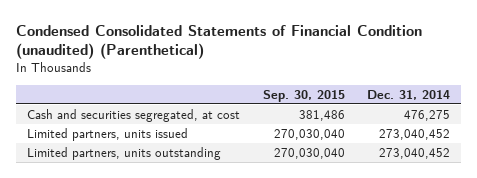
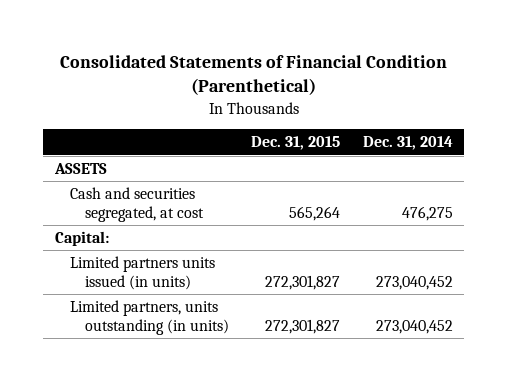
[16,24,423,60] Condensed Consolidated Statements of Financial Condition (unaudited) (Parenthetical) -> [59,54,447,96] Consolidated Statements of Financial Condition (Parenthetical)
[262,89,345,102] Sep. 30, 2015 -> none
none -> [251,136,341,151] Dec. 31, 2015
none -> [53,162,107,174] ASSETS
none -> [54,230,109,246] Capital:
[27,128,189,142] Limited partners, units issued -> [69,255,215,291] Limited partners units issued (in units)
[27,147,222,161] Limited partners, units outstanding -> [69,299,229,336] Limited partners, units outstanding (in units)

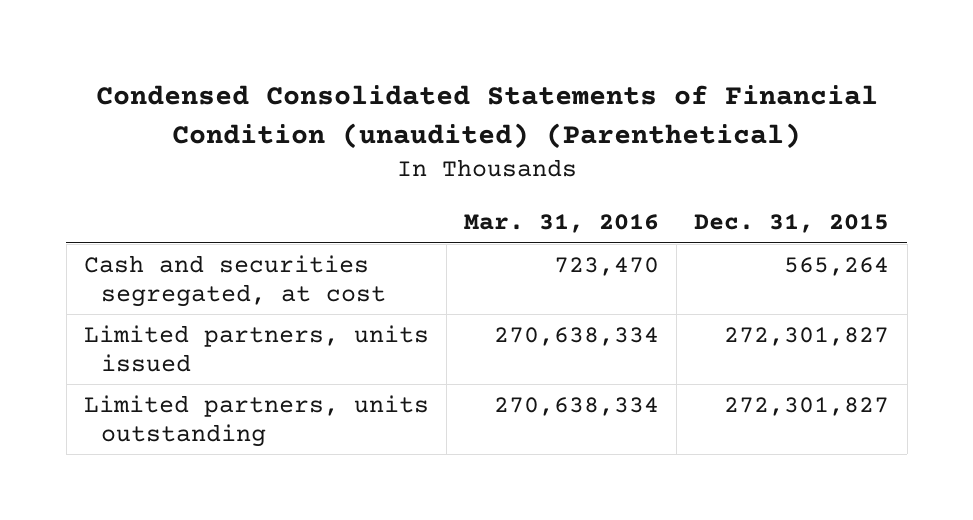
[59,54,447,96] Consolidated Statements of Financial Condition (Parenthetical) -> [95,85,878,149] Condensed Consolidated Statements of Financial Condition (unaudited) (Parenthetical)
[362,136,453,151] Dec. 31, 2014 -> none
none -> [464,213,660,233] Mar. 31, 2016
[53,162,107,174] ASSETS -> none
[54,230,109,246] Capital: -> none
[69,255,215,291] Limited partners units issued (in units) -> [83,324,429,372] Limited partners, units issued
[69,299,229,336] Limited partners, units outstanding (in units) -> [83,394,429,447] Limited partners, units outstanding

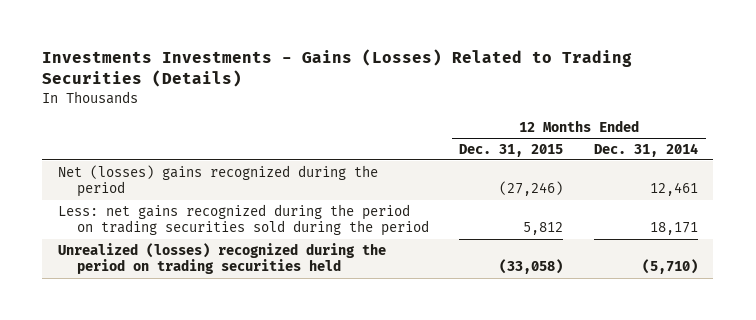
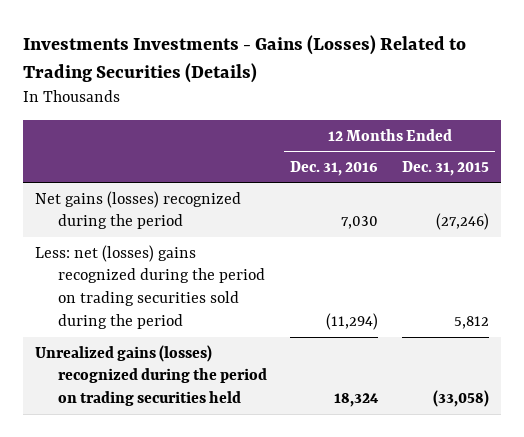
[593,142,698,157] Dec. 31, 2014 -> none
none -> [290,160,379,176] Dec. 31, 2016
[57,164,378,198] Net (losses) gains recognized during the period -> [34,190,241,230] Net gains (losses) recognized during the period
[57,203,429,237] Less: net gains recognized during the period on trading securities sold during the period -> [34,244,265,330] Less: net (losses) gains recognized during the period on trading securities sold during the period
[57,242,386,275] Unrealized (losses) recognized during the period on trading securities held -> [34,344,267,407] Unrealized gains (losses) recognized during the period on trading securities held

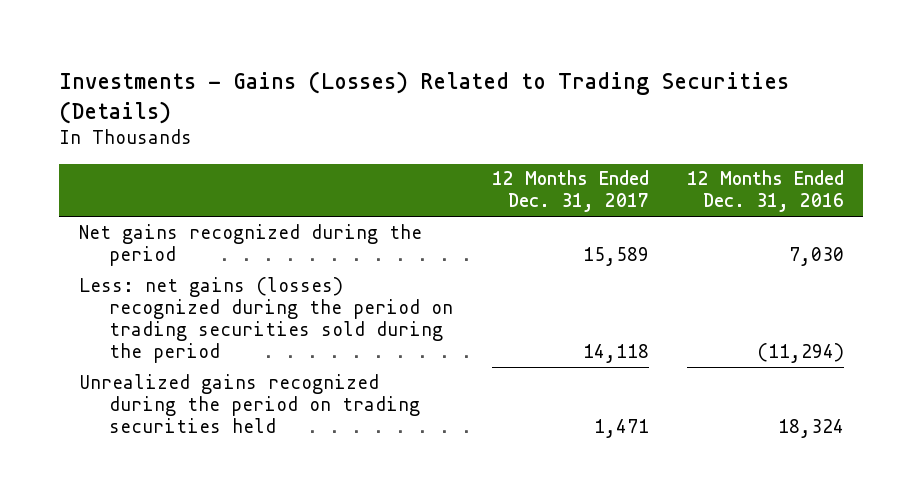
[22,35,466,84] Investments Investments - Gains (Losses) Related to Trading Securities (Details) -> [59,70,790,124] Investments - Gains (Losses) Related to Trading Securities (Details)
[402,160,490,176] Dec. 31, 2015 -> none
none -> [491,170,649,213] 12 Months Ended Dec. 31, 2017
[34,190,241,230] Net gains (losses) recognized during the period -> [78,223,422,266] Net gains recognized during the period
[34,244,265,330] Less: net (losses) gains recognized during the period on trading securities sold during the period -> [78,276,453,364] Less: net gains (losses) recognized during the period on trading securities sold during the period
[34,344,267,407] Unrealized gains (losses) recognized during the period on trading securities held -> [78,373,420,434] Unrealized gains recognized during the period on trading securities held

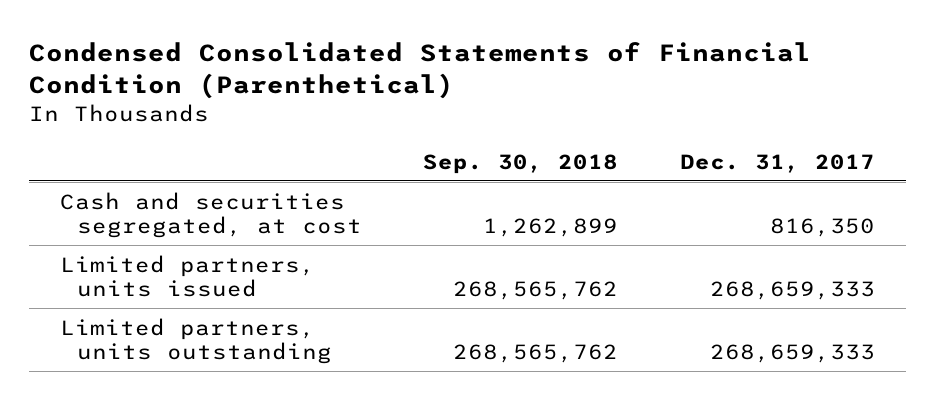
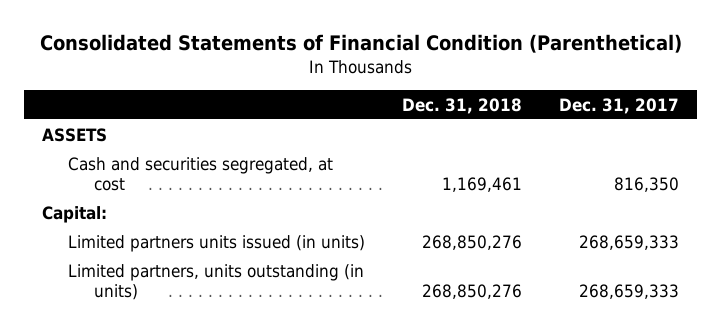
[29,42,812,100] Condensed Consolidated Statements of Financial Condition (Parenthetical) -> [39,34,682,54] Consolidated Statements of Financial Condition (Parenthetical)
[423,153,619,174] Sep. 30, 2018 -> none
none -> [401,97,522,114] Dec. 31, 2018
none -> [42,127,108,142] ASSETS
none -> [42,205,108,223] Capital:
[60,254,316,297] Limited partners, units issued -> [68,234,366,252] Limited partners units issued (in units)
[60,317,332,364] Limited partners, units outstanding -> [68,263,365,301] Limited partners, units outstanding (in units)

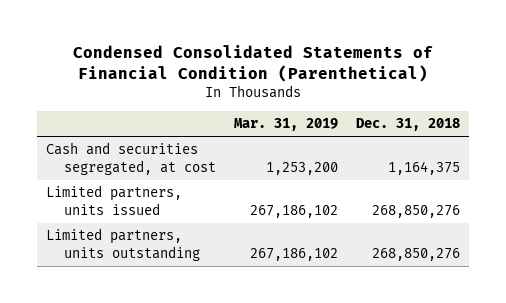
[39,34,682,54] Consolidated Statements of Financial Condition (Parenthetical) -> [72,44,433,82] Condensed Consolidated Statements of Financial Condition (Parenthetical)
[558,97,679,114] Dec. 31, 2017 -> none
none -> [234,118,339,132] Mar. 31, 2019
[42,127,108,142] ASSETS -> none
[42,205,108,223] Capital: -> none
[441,177,522,193] 1,169,461 -> [388,160,461,175] 1,164,375
[68,234,366,252] Limited partners units issued (in units) -> [45,185,182,215] Limited partners, units issued
[68,263,365,301] Limited partners, units outstanding (in units) -> [45,228,200,261] Limited partners, units outstanding

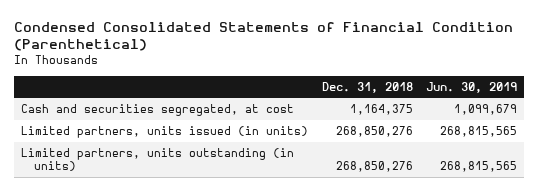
[234,118,339,132] Mar. 31, 2019 -> none
none -> [426,81,518,93] Jun. 30, 2019
[45,185,182,215] Limited partners, units issued -> [21,126,309,139] Limited partners, units issued (in units)
[45,228,200,261] Limited partners, units outstanding -> [21,148,295,172] Limited partners, units outstanding (in units)

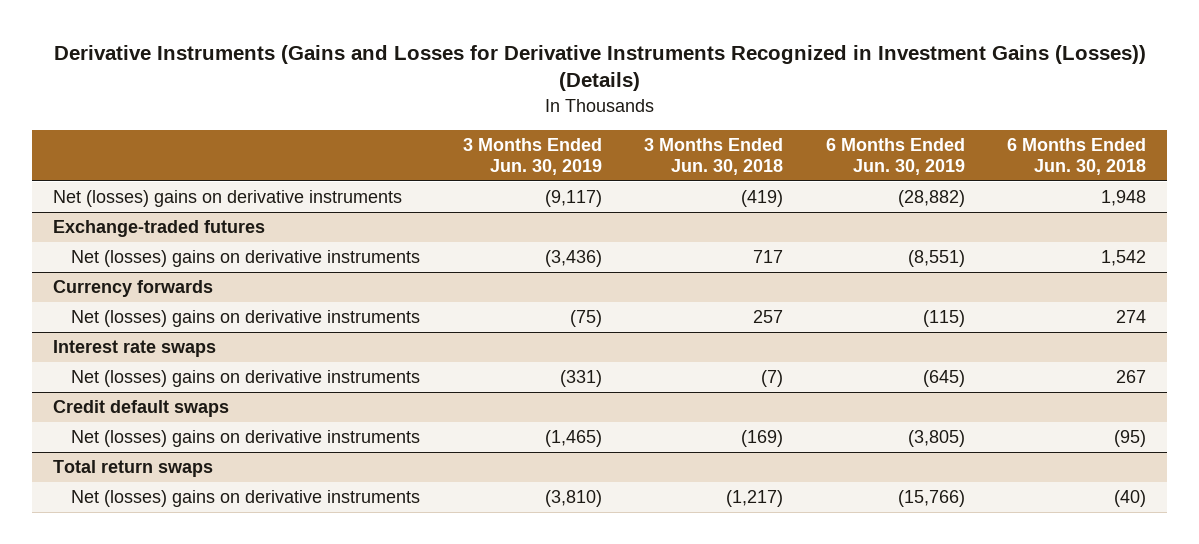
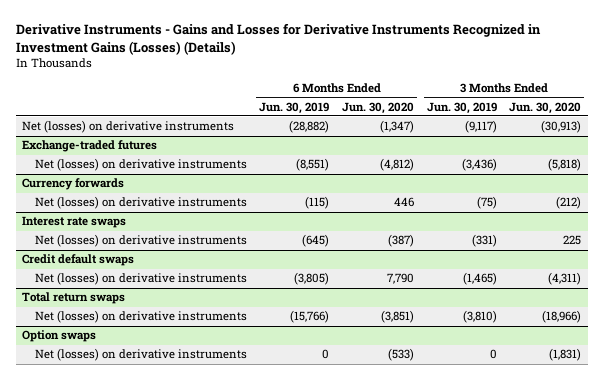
[53,44,1146,92] Derivative Instruments (Gains and Losses for Derivative Instruments Recognized in Investment Gains (Losses)) (Details) -> [15,22,541,55] Derivative Instruments - Gains and Losses for Derivative Instruments Recognized in Investment Gains (Losses) (Details)
[644,137,784,176] 3 Months Ended Jun. 30, 2018 -> none
[1007,137,1147,176] 6 Months Ended Jun. 30, 2018 -> none
none -> [342,101,415,114] Jun. 30, 2020
none -> [509,101,582,114] Jun. 30, 2020
[53,190,403,208] Net (losses) gains on derivative instruments -> [22,120,235,134] Net (losses) on derivative instruments
[71,250,421,268] Net (losses) gains on derivative instruments -> [34,158,247,172] Net (losses) on derivative instruments
[71,310,421,328] Net (losses) gains on derivative instruments -> [34,196,247,210] Net (losses) on derivative instruments
[71,370,421,388] Net (losses) gains on derivative instruments -> [34,234,247,248] Net (losses) on derivative instruments
[71,430,421,448] Net (losses) gains on derivative instruments -> [34,272,247,286] Net (losses) on derivative instruments
[71,490,421,508] Net (losses) gains on derivative instruments -> [34,310,247,324] Net (losses) on derivative instruments
none -> [22,330,97,343] Option swaps
none -> [34,348,247,362] Net (losses) on derivative instruments

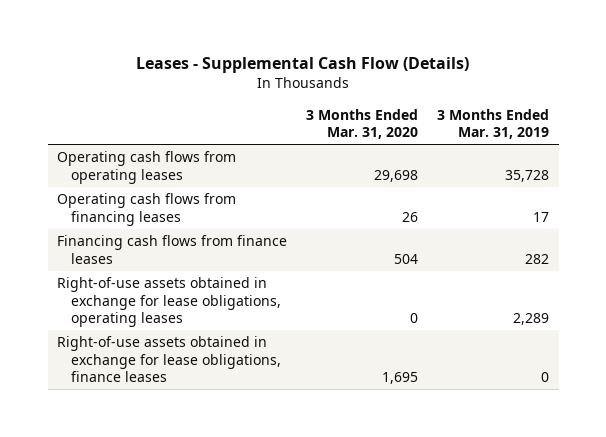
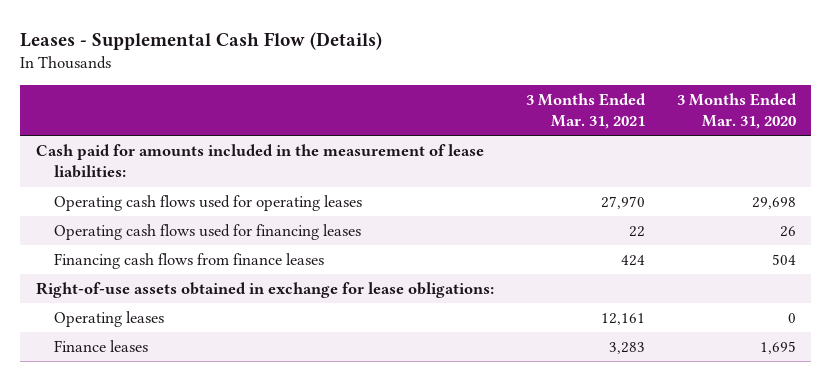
[437,108,550,140] 3 Months Ended Mar. 31, 2019 -> none
none -> [525,92,646,129] 3 Months Ended Mar. 31, 2021
none -> [35,144,484,179] Cash paid for amounts included in the measurement of lease liabilities:
[57,151,237,184] Operating cash flows from operating leases -> [53,195,362,212] Operating cash flows used for operating leases
[57,193,237,226] Operating cash flows from financing leases -> [53,224,361,241] Operating cash flows used for financing leases
none -> [35,282,494,299] Right-of-use assets obtained in exchange for lease obligations:
[57,277,282,327] Right-of-use assets obtained in exchange for lease obligations, operating leases -> [53,311,164,328] Operating leases
[57,336,282,382] Right-of-use assets obtained in exchange for lease obligations, finance leases -> [53,340,148,353] Finance leases

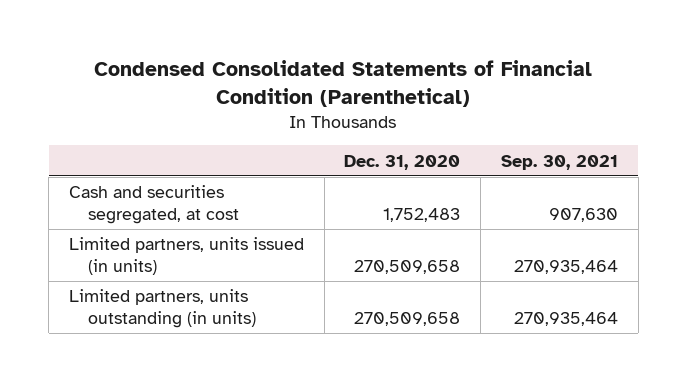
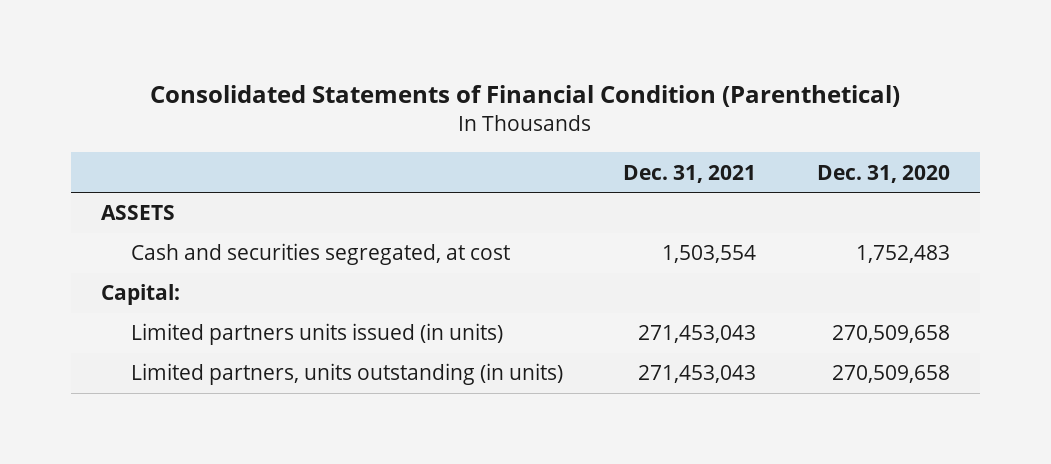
[94,60,593,107] Condensed Consolidated Statements of Financial Condition (Parenthetical) -> [150,85,901,108] Consolidated Statements of Financial Condition (Parenthetical)
[500,154,618,170] Sep. 30, 2021 -> none
none -> [623,164,757,183] Dec. 31, 2021
none -> [101,205,176,221] ASSETS
none -> [101,284,181,306] Capital:
[68,237,304,275] Limited partners, units issued (in units) -> [131,323,504,346] Limited partners units issued (in units)

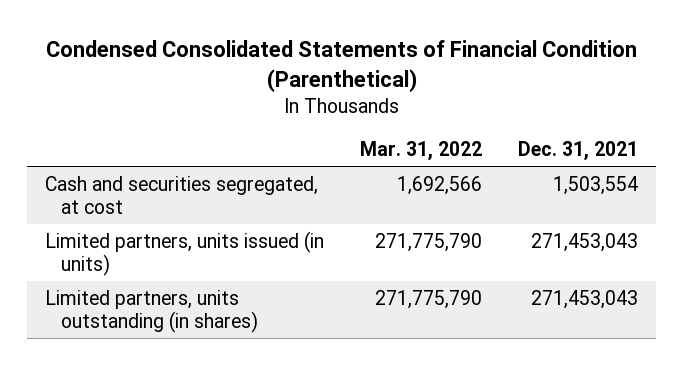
[150,85,901,108] Consolidated Statements of Financial Condition (Parenthetical) -> [45,39,637,92] Condensed Consolidated Statements of Financial Condition (Parenthetical)
[816,164,950,183] Dec. 31, 2020 -> none
none -> [360,141,483,162] Mar. 31, 2022
[101,205,176,221] ASSETS -> none
[101,284,181,306] Capital: -> none
[131,323,504,346] Limited partners units issued (in units) -> [44,230,324,276] Limited partners, units issued (in units)
[131,363,564,386] Limited partners, units outstanding (in units) -> [44,289,258,333] Limited partners, units outstanding (in shares)

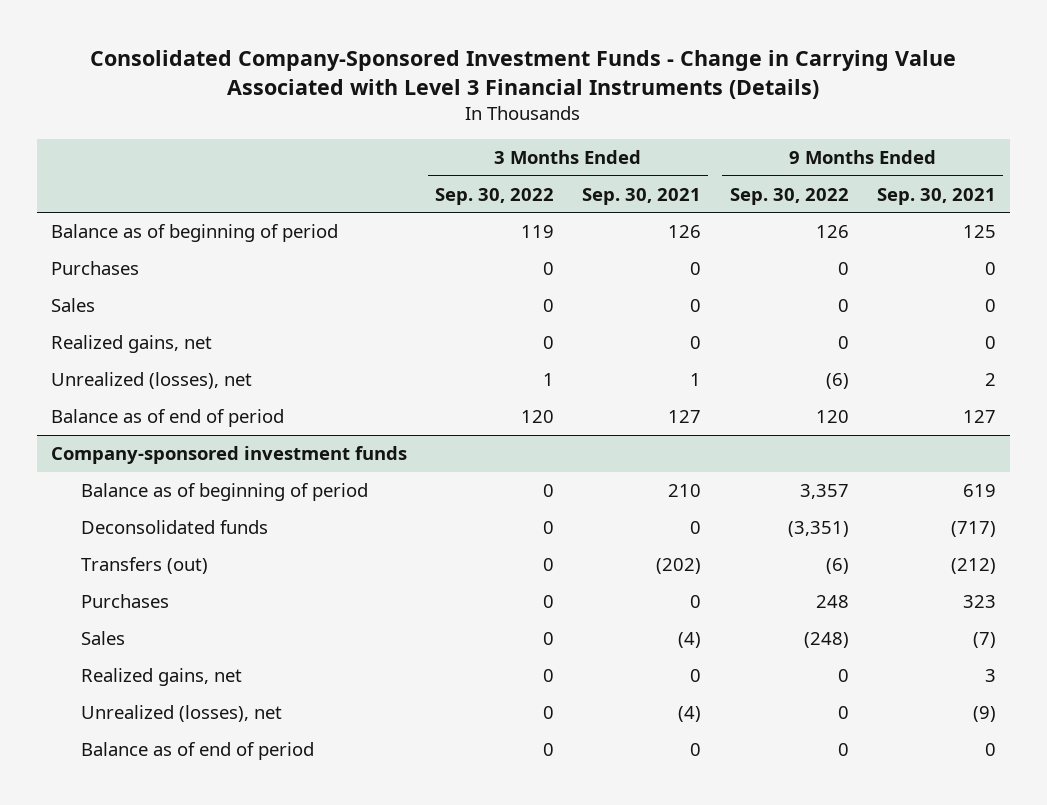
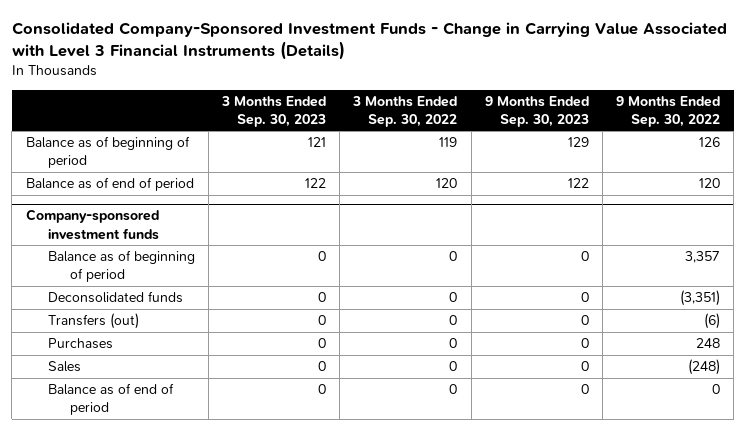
[582,187,702,205] Sep. 30, 2021 -> none
[876,187,996,205] Sep. 30, 2021 -> none
none -> [221,95,327,128] 3 Months Ended Sep. 30, 2023
none -> [484,95,589,128] 9 Months Ended Sep. 30, 2023
[51,260,140,275] Purchases -> none
[51,297,96,312] Sales -> none
[51,334,213,353] Realized gains, net -> none
[51,371,253,389] Unrealized (losses), net -> none
[81,667,243,686] Realized gains, net -> none
[81,704,283,722] Unrealized (losses), net -> none

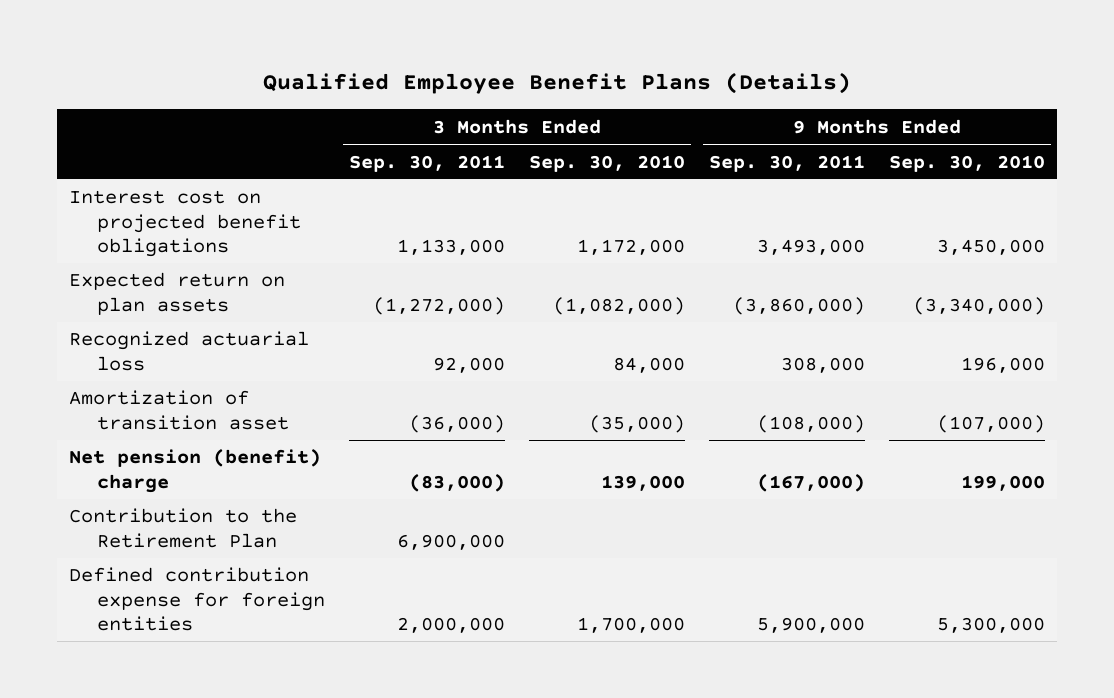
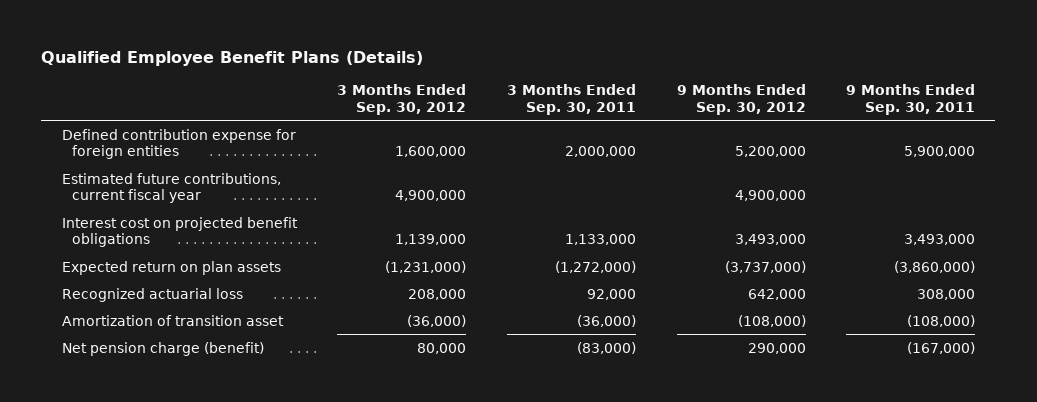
[528,154,685,172] Sep. 30, 2010 -> none
[888,154,1045,172] Sep. 30, 2010 -> none
none -> [337,84,467,116] 3 Months Ended Sep. 30, 2012
none -> [676,84,806,116] 9 Months Ended Sep. 30, 2012
[69,567,325,631] Defined contribution expense for foreign entities -> [61,128,296,160] Defined contribution expense for foreign entities
none -> [61,172,281,204] Estimated future contributions, current fiscal year
[69,508,298,548] Contribution to the Retirement Plan -> none
[69,449,322,493] Net pension (benefit) charge -> [61,341,264,356] Net pension charge (benefit)

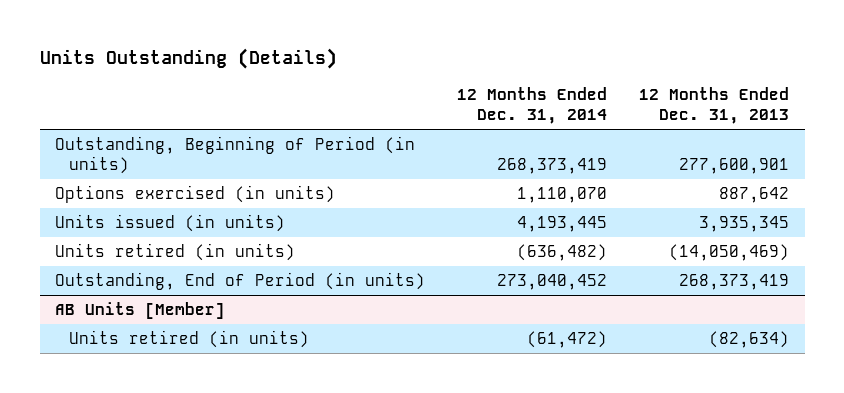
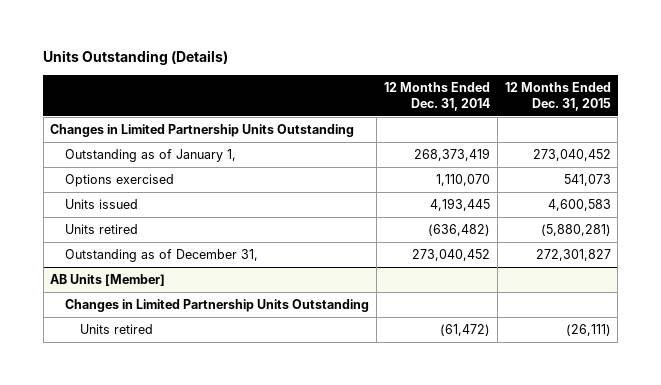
[638,86,789,125] 12 Months Ended Dec. 31, 2013 -> none
none -> [504,81,611,111] 12 Months Ended Dec. 31, 2015
none -> [50,123,355,137] Changes in Limited Partnership Units Outstanding
[55,135,416,175] Outstanding, Beginning of Period (in units) -> [65,148,237,162] Outstanding as of January 1,
[55,184,336,203] Options exercised (in units) -> [65,173,175,187] Options exercised
[55,213,286,232] Units issued (in units) -> [65,198,139,209] Units issued
[55,242,296,261] Units retired (in units) -> [65,223,139,234] Units retired
[55,271,426,290] Outstanding, End of Period (in units) -> [65,248,259,262] Outstanding as of December 31,
none -> [65,298,370,312] Changes in Limited Partnership Units Outstanding
[69,329,310,348] Units retired (in units) -> [80,323,154,334] Units retired

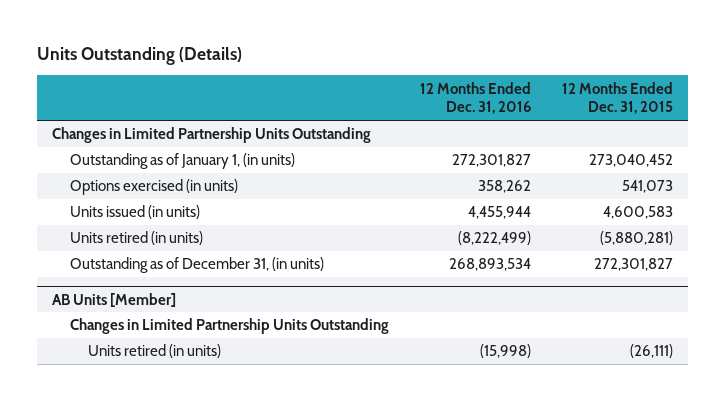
[383,81,490,111] 12 Months Ended Dec. 31, 2014 -> none
none -> [420,81,532,115] 12 Months Ended Dec. 31, 2016
[65,148,237,162] Outstanding as of January 1, -> [70,153,296,170] Outstanding as of January 1, (in units)
[65,173,175,187] Options exercised -> [70,179,239,196] Options exercised (in units)
[65,198,139,209] Units issued -> [70,205,201,220] Units issued (in units)
[65,223,139,234] Units retired -> [70,231,204,246] Units retired (in units)
[65,248,259,262] Outstanding as of December 31, -> [70,257,325,274] Outstanding as of December 31, (in units)
[80,323,154,334] Units retired -> [88,344,222,359] Units retired (in units)

